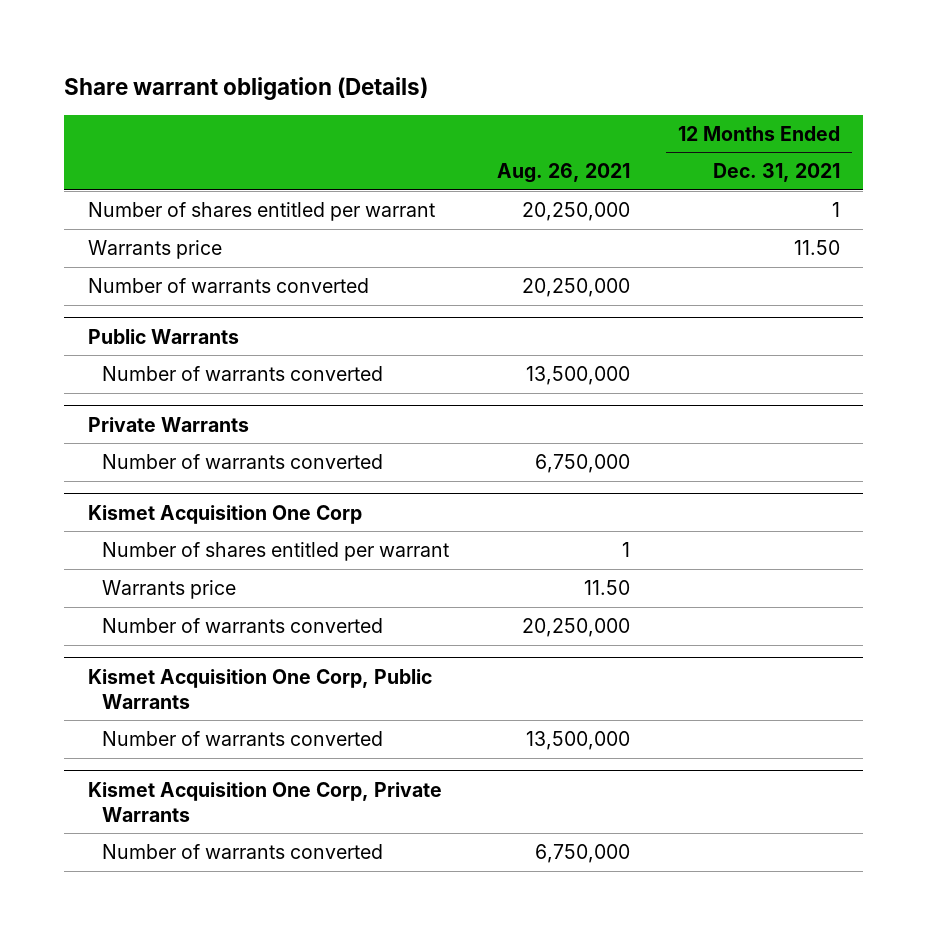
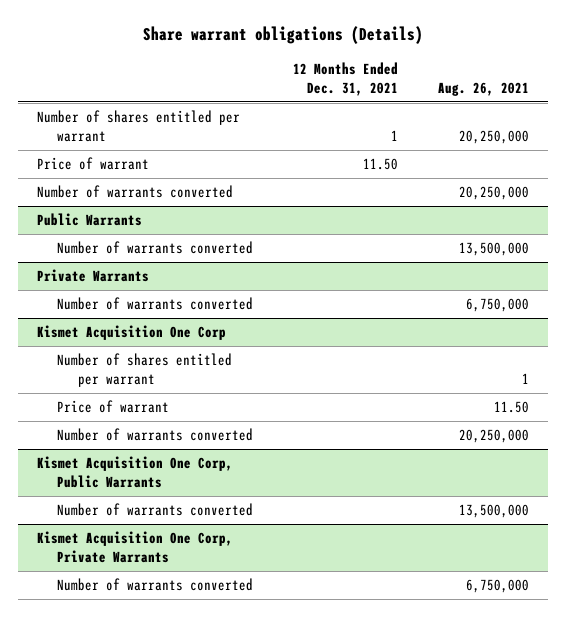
[64,76,429,100] Share warrant obligation (Details) -> [142,26,423,45] Share warrant obligations (Details)
[88,240,223,260] Warrants price -> [37,157,150,171] Price of warrant
[102,580,237,600] Warrants price -> [57,400,170,414] Price of warrant

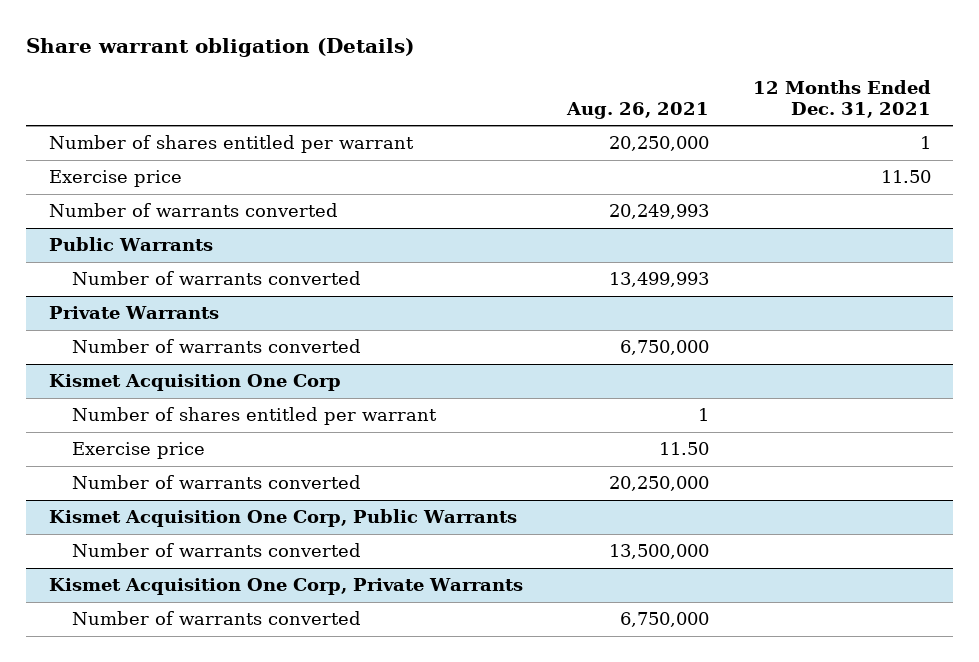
[142,26,423,45] Share warrant obligations (Details) -> [26,38,415,58] Share warrant obligation (Details)
[37,157,150,171] Price of warrant -> [48,170,182,188] Exercise price
[458,186,529,201] 20,250,000 -> [608,204,709,220] 20,249,993
[458,242,529,257] 13,500,000 -> [608,272,709,288] 13,499,993
[57,400,170,414] Price of warrant -> [72,442,206,460] Exercise price

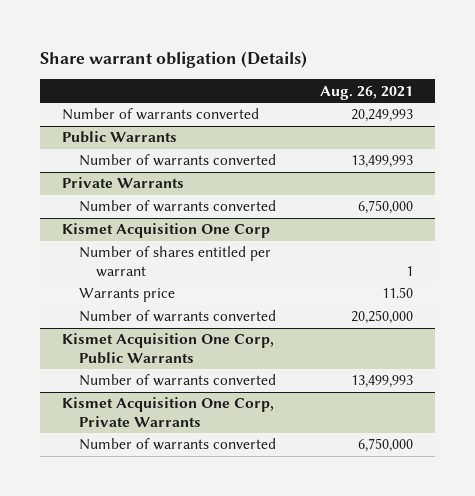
[752,79,931,118] 12 Months Ended Dec. 31, 2021 -> none
[48,135,414,154] Number of shares entitled per warrant -> none
[48,170,182,188] Exercise price -> none
[72,442,206,460] Exercise price -> [78,288,175,303] Warrants price
[608,544,709,560] 13,500,000 -> [350,375,413,389] 13,499,993

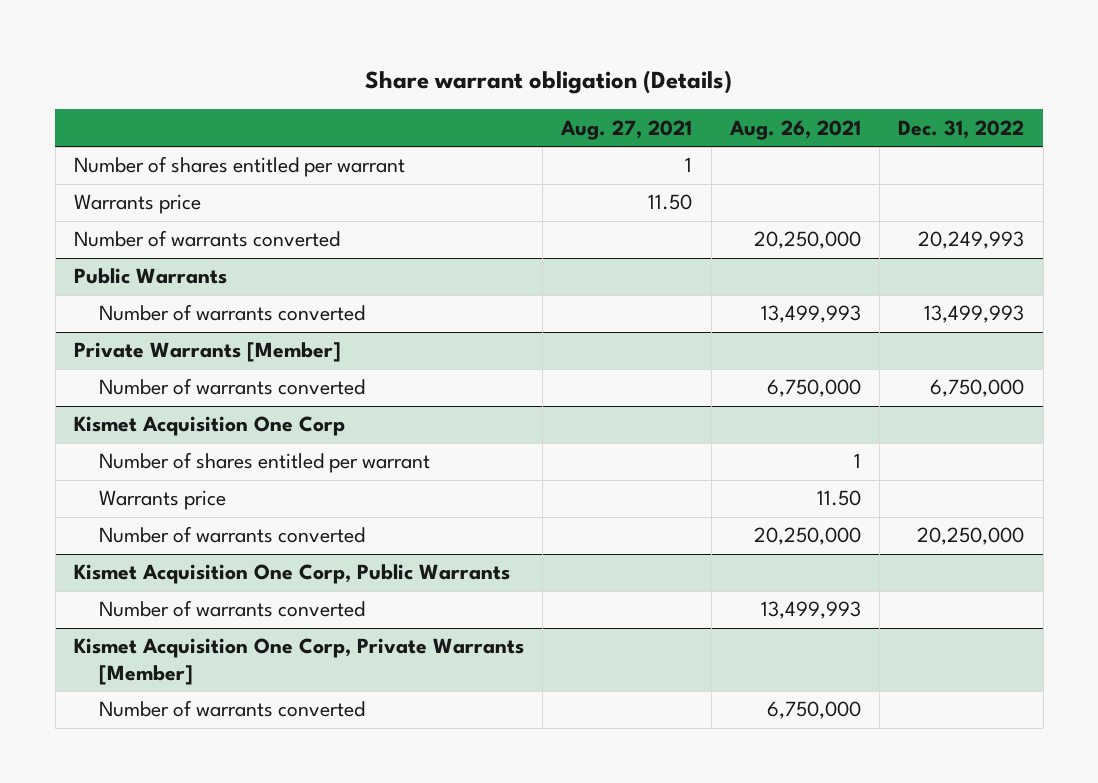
none -> [560,119,693,140] Aug. 27, 2021
none -> [898,119,1025,139] Dec. 31, 2022
none -> [73,156,405,178] Number of shares entitled per warrant
none -> [73,194,201,215] Warrants price
[350,109,413,123] 20,249,993 -> [753,231,861,250] 20,250,000
[62,177,185,189] Private Warrants -> [73,342,341,363] Private Warrants [Member]
[62,397,275,427] Kismet Acquisition One Corp, Private Warrants -> [73,638,524,685] Kismet Acquisition One Corp, Private Warrants [Member]

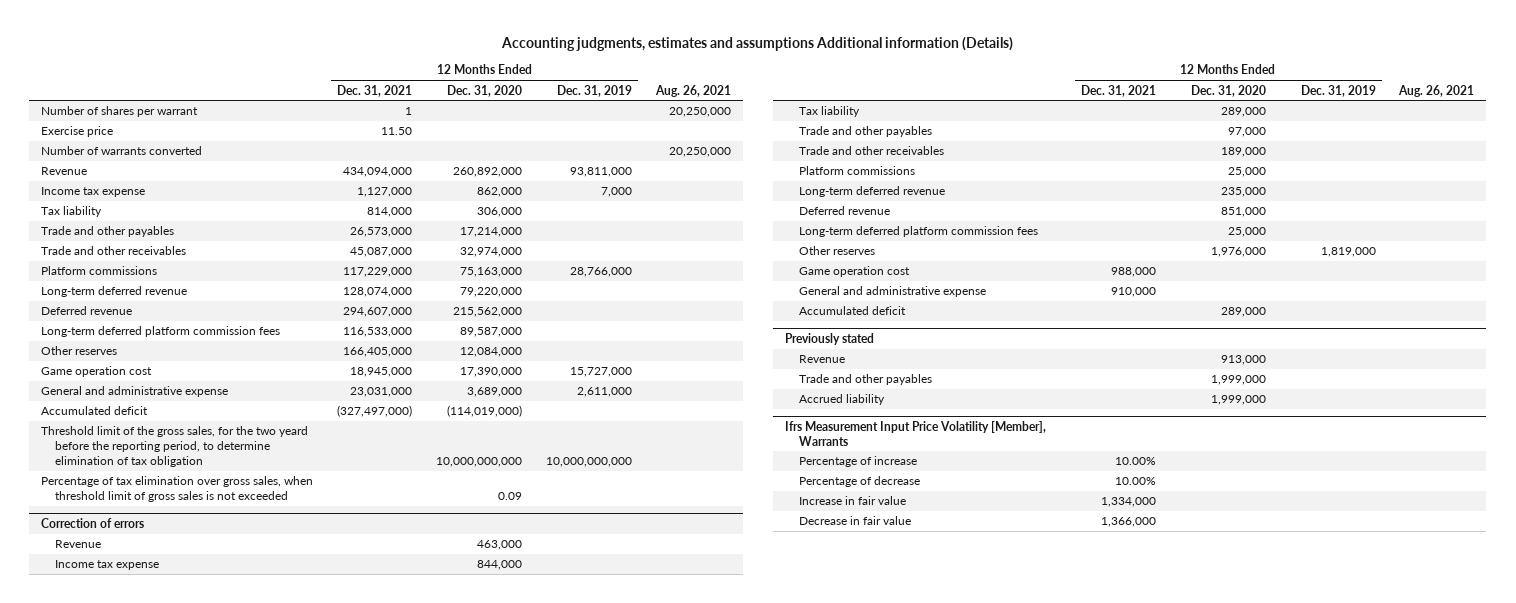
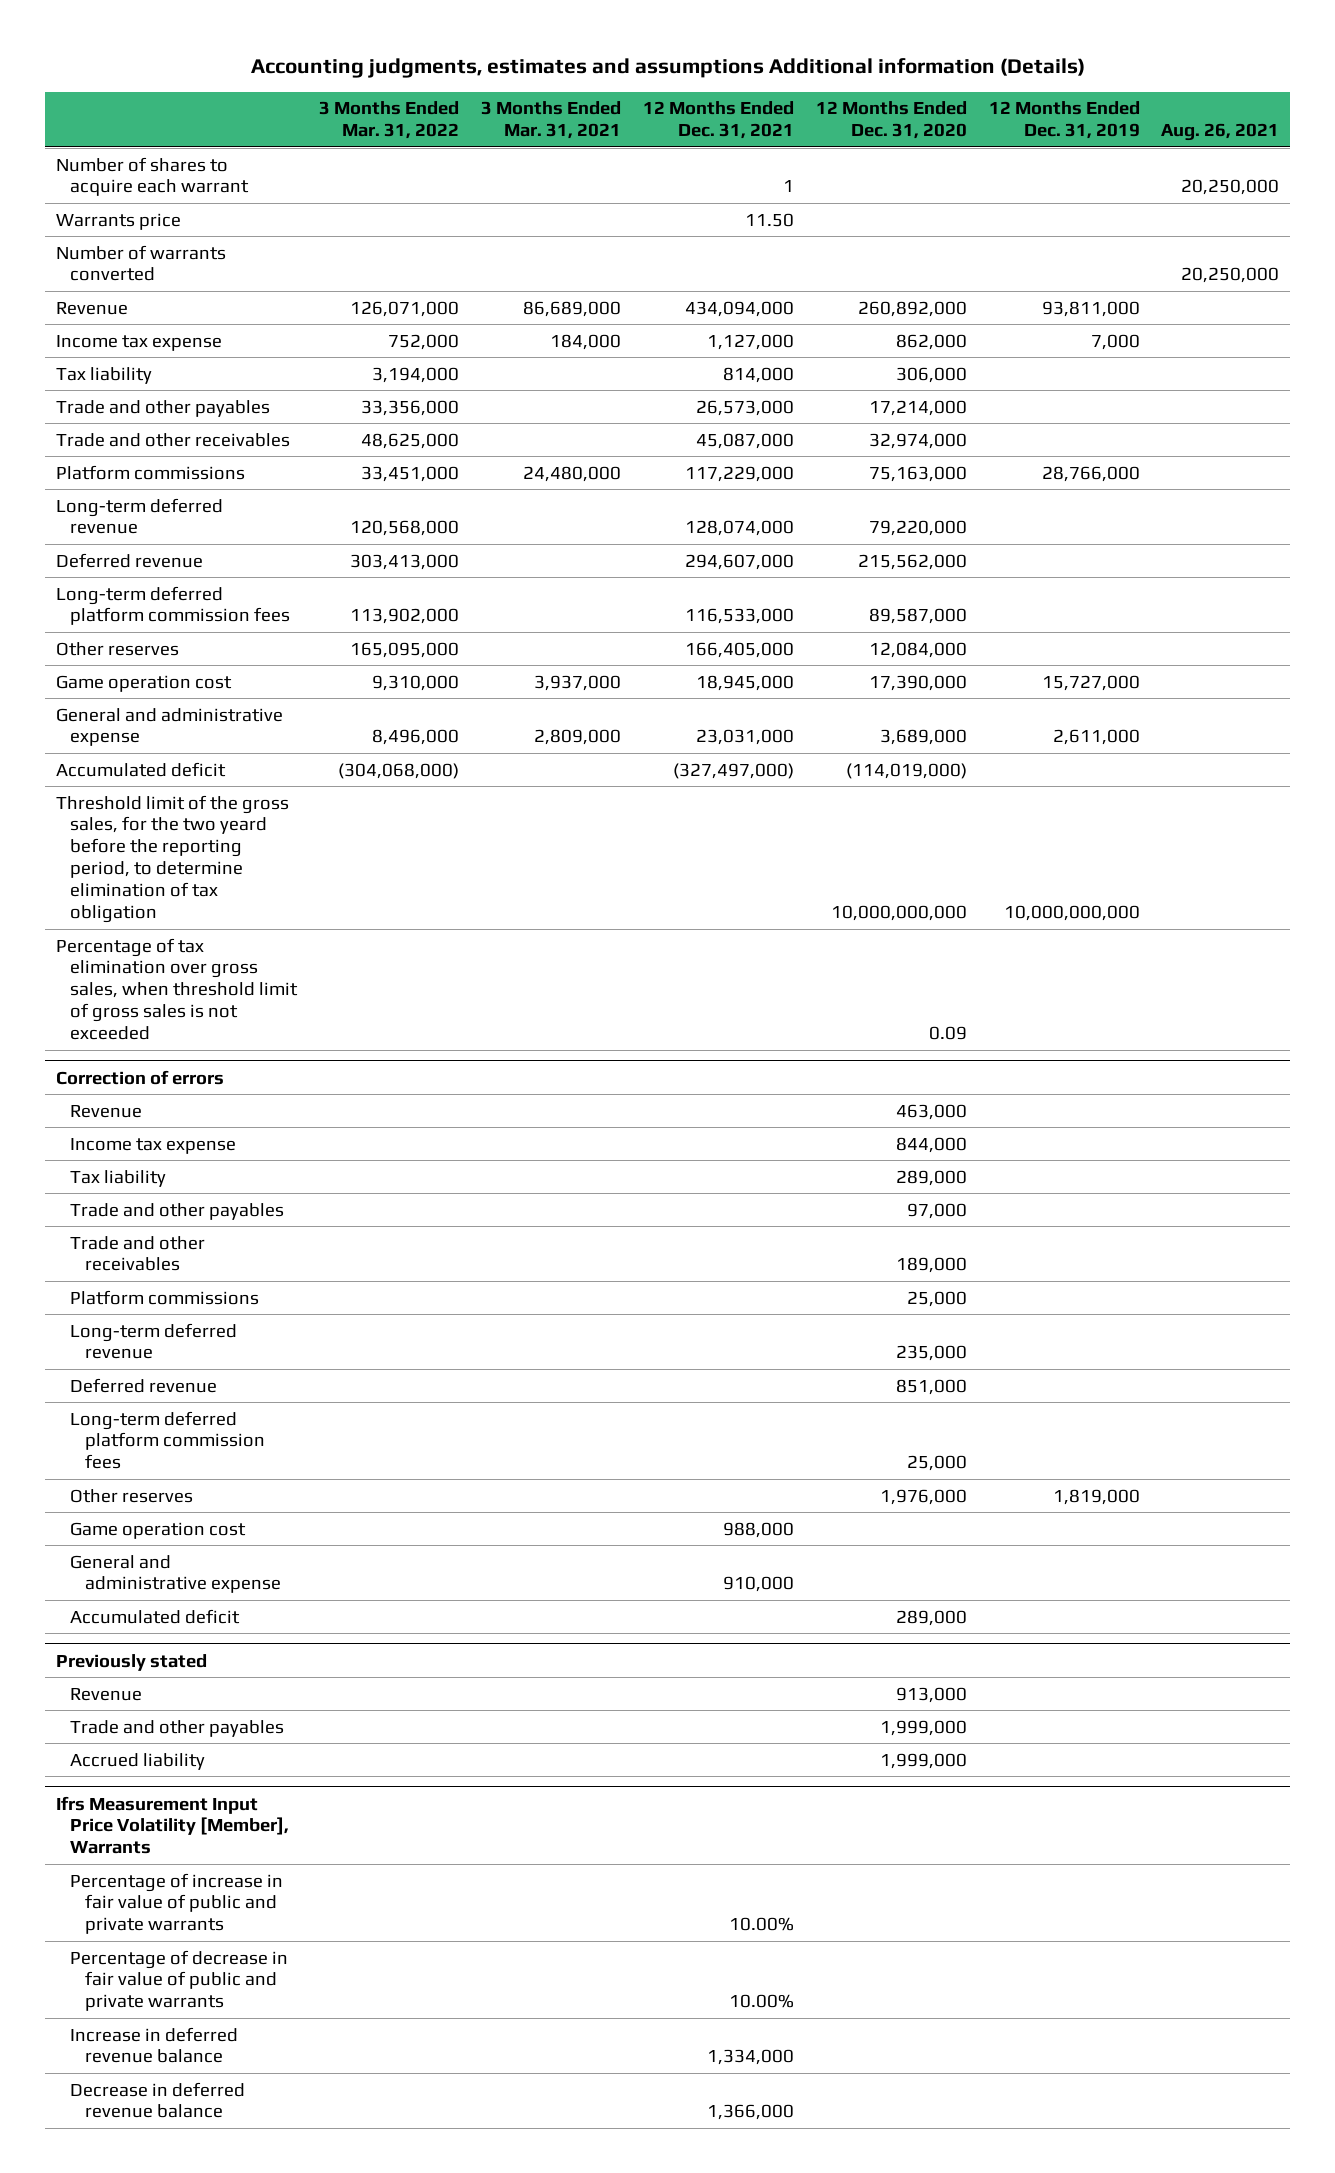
none -> [319,101,460,139] 3 Months Ended Mar. 31, 2022
none -> [481,101,622,139] 3 Months Ended Mar. 31, 2021
[41,106,199,118] Number of shares per warrant -> [55,156,250,197] Number of shares to acquire each warrant
[41,126,114,138] Exercise price -> [55,212,181,230] Warrants price
[798,456,917,468] Percentage of increase -> [70,1872,284,1935] Percentage of increase in fair value of public and private warrants
[798,476,920,488] Percentage of decrease -> [70,1949,289,2012] Percentage of decrease in fair value of public and private warrants
[798,496,906,506] Increase in fair value -> [70,2026,239,2064] Increase in deferred revenue balance
[798,516,911,526] Decrease in fair value -> [70,2081,246,2119] Decrease in deferred revenue balance

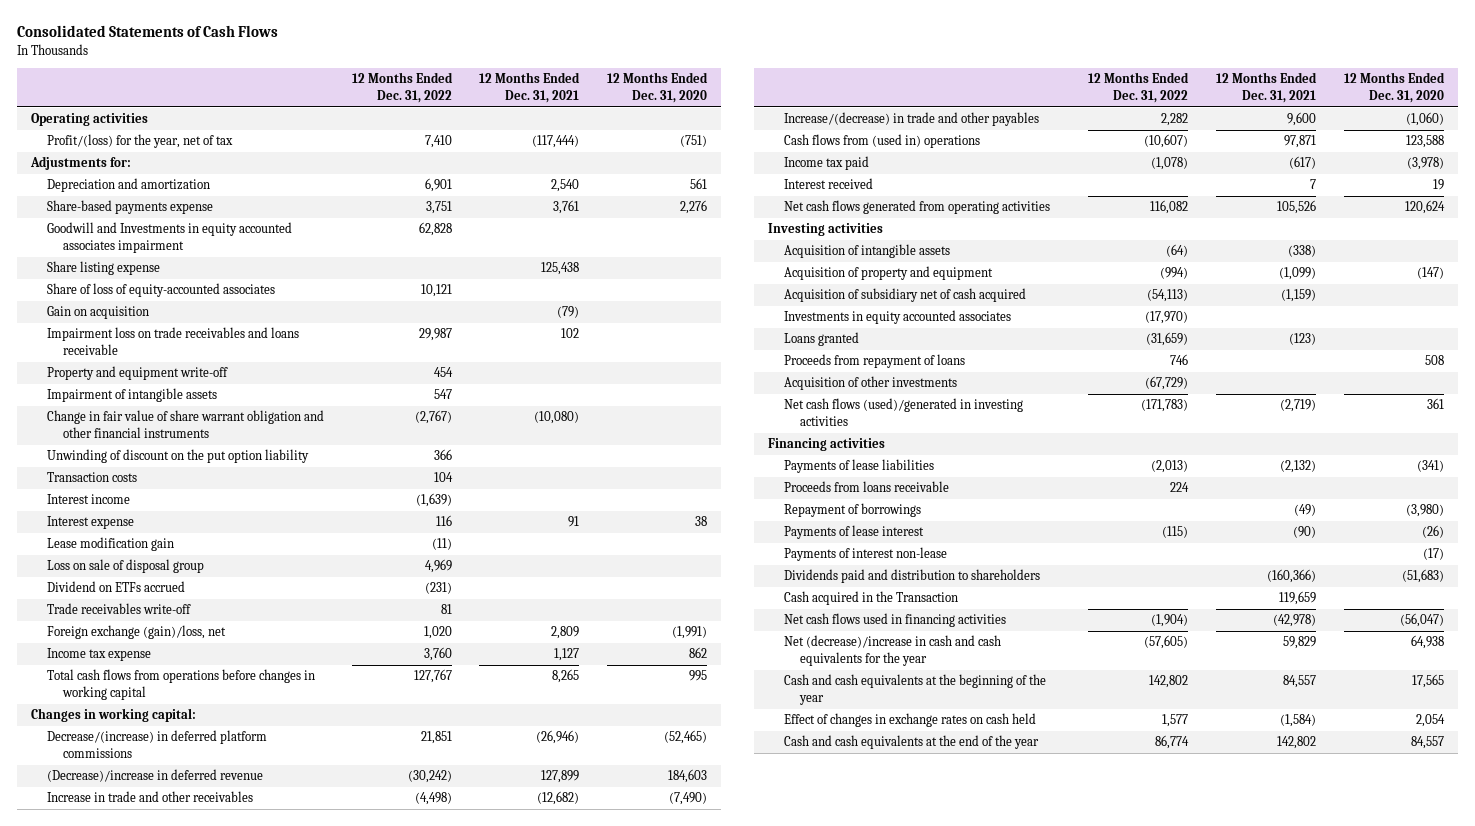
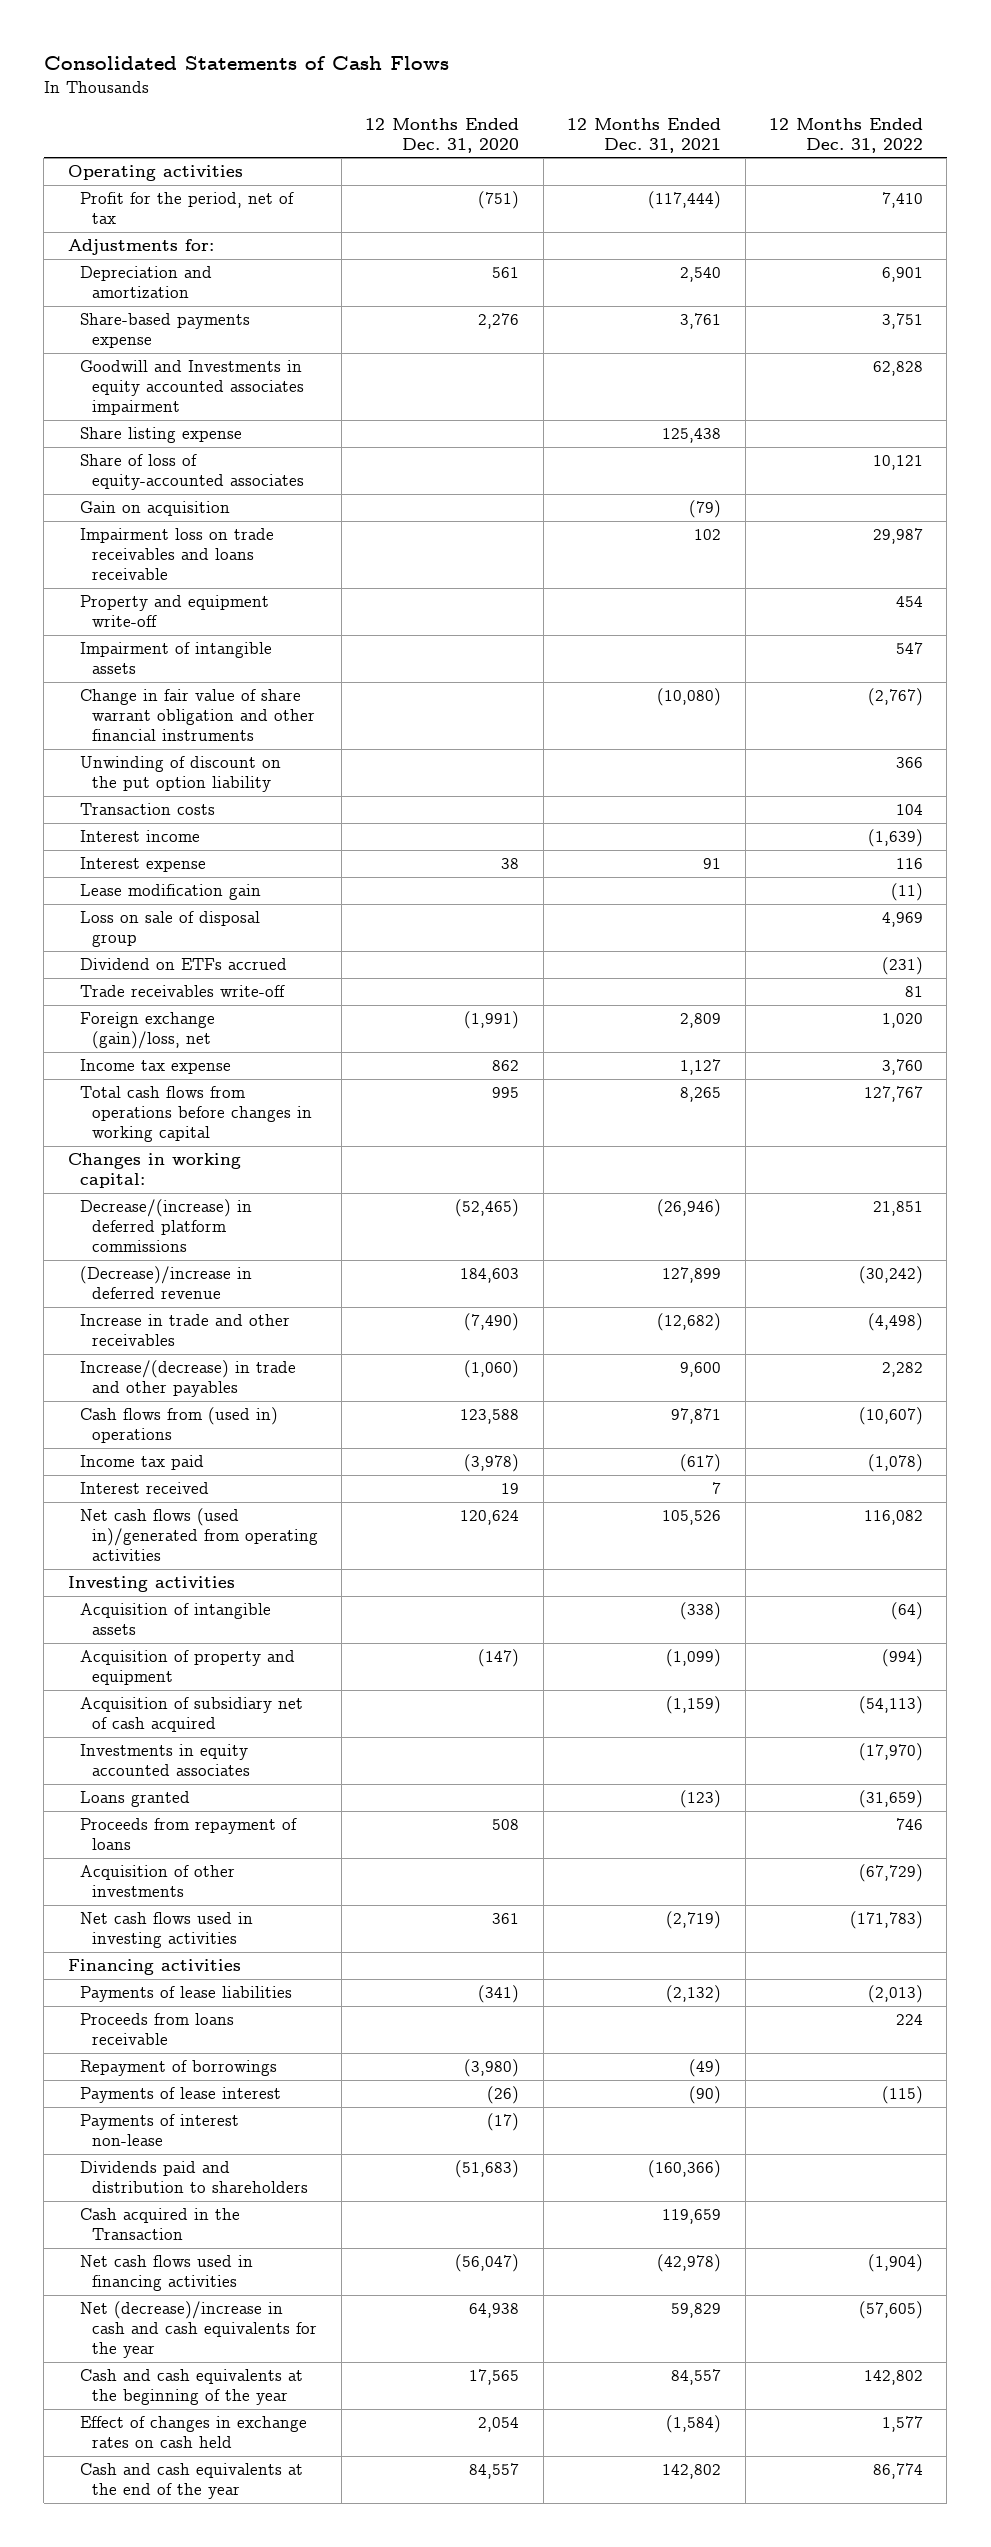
[46,134,233,149] Profit/(loss) for the year, net of tax -> [79,192,294,225] Profit for the period, net of tax
[783,200,1050,215] Net cash flows generated from operating activities -> [79,1508,318,1562] Net cash flows (used in)/generated from operating activities
[783,398,1023,427] Net cash flows (used)/generated in investing activities -> [79,1912,253,1949] Net cash flows used in investing activities

